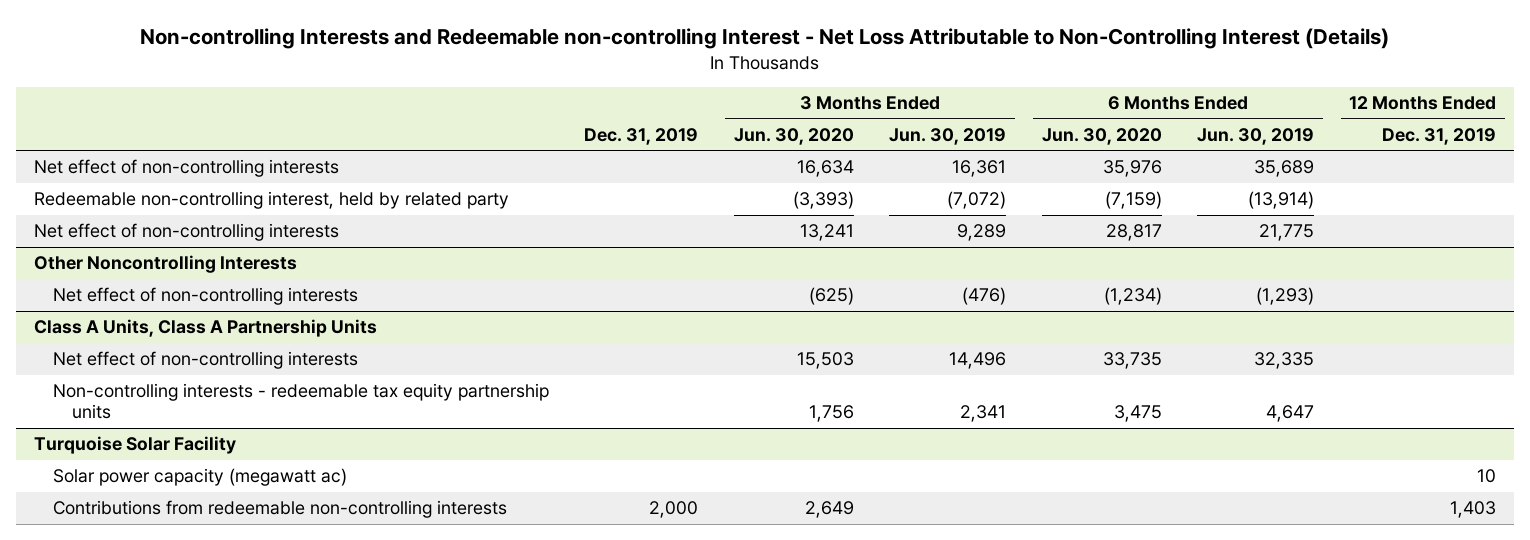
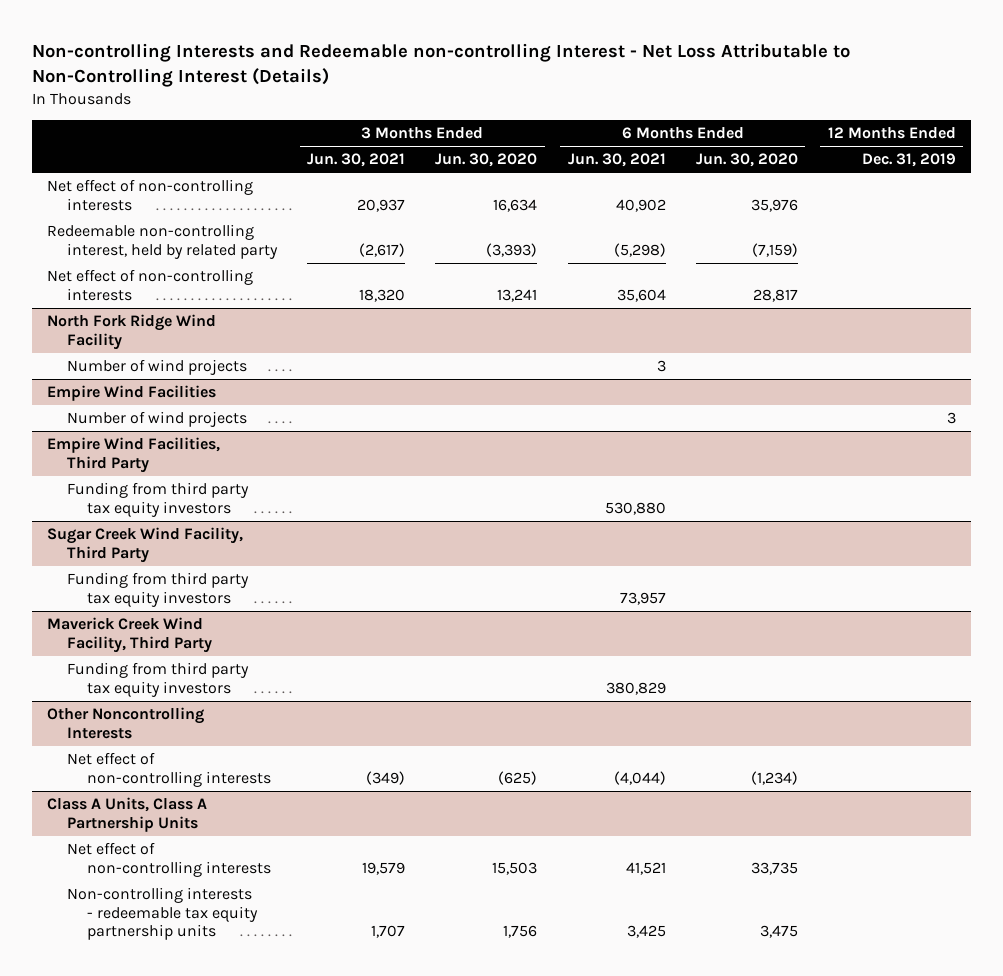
[584,127,699,145] Dec. 31, 2019 -> none
[889,127,1007,145] Jun. 30, 2019 -> none
[1197,127,1315,145] Jun. 30, 2019 -> none
none -> [307,153,406,168] Jun. 30, 2021
none -> [567,153,666,168] Jun. 30, 2021
none -> [47,314,217,350] North Fork Ridge Wind Facility
none -> [67,359,248,376] Number of wind projects
none -> [47,385,217,402] Empire Wind Facilities
none -> [67,411,248,428] Number of wind projects
none -> [47,437,221,473] Empire Wind Facilities, Third Party
none -> [67,482,250,517] Funding from third party tax equity investors
none -> [47,527,244,563] Sugar Creek Wind Facility, Third Party
none -> [67,572,250,607] Funding from third party tax equity investors
none -> [47,617,213,653] Maverick Creek Wind Facility, Third Party
none -> [67,662,250,697] Funding from third party tax equity investors
[33,436,236,455] Turquoise Solar Facility -> none
[53,468,348,487] Solar power capacity (megawatt ac) -> none
[53,500,508,519] Contributions from redeemable non-controlling interests -> none

